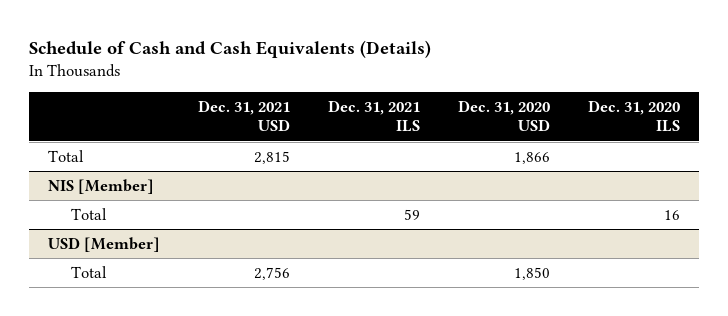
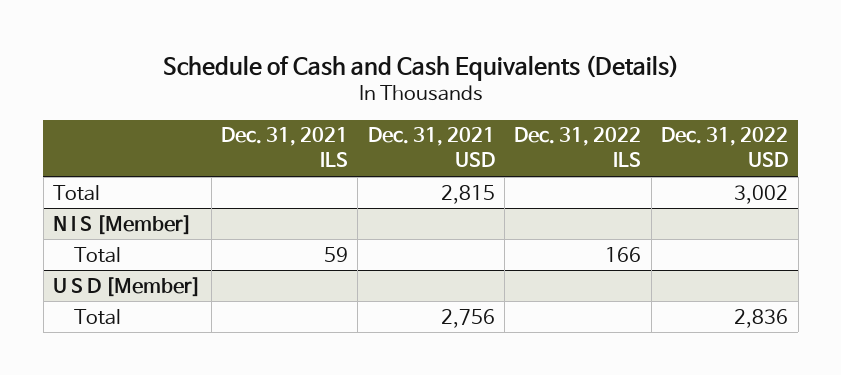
[458,100,551,132] Dec. 31, 2020 USD -> none
[588,100,681,133] Dec. 31, 2020 ILS -> none
none -> [514,127,642,168] Dec. 31, 2022 ILS
none -> [661,127,789,168] Dec. 31, 2022 USD
[47,178,154,194] NIS [Member] -> [53,214,193,235] N I S [Member]
[47,236,160,252] USD [Member] -> [53,276,202,297] U S D [Member]

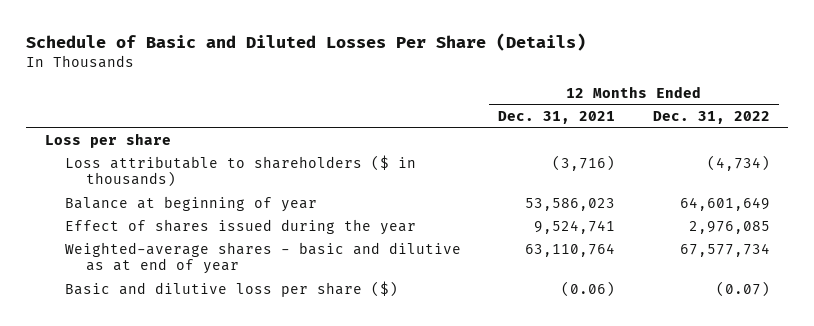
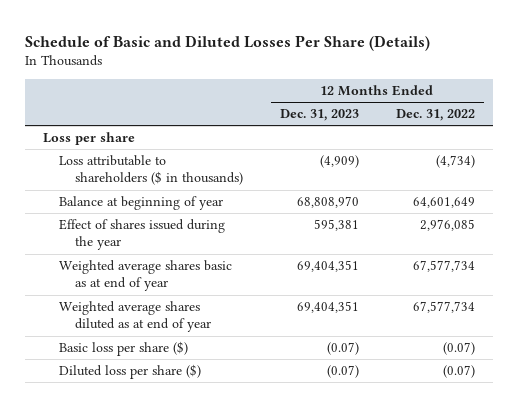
[498,110,616,124] Dec. 31, 2021 -> none
none -> [279,109,359,122] Dec. 31, 2023
[65,241,462,275] Weighted-average shares - basic and dilutive as at end of year -> [59,260,233,292] Weighted average shares basic as at end of year
none -> [59,301,211,333] Weighted average shares diluted as at end of year
[65,280,399,297] Basic and dilutive loss per share ($) -> [59,341,189,357] Basic loss per share ($)
none -> [59,364,202,380] Diluted loss per share ($)

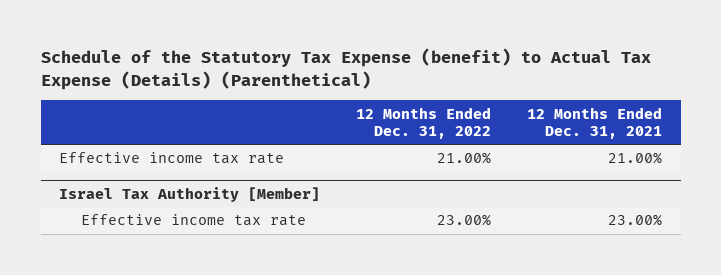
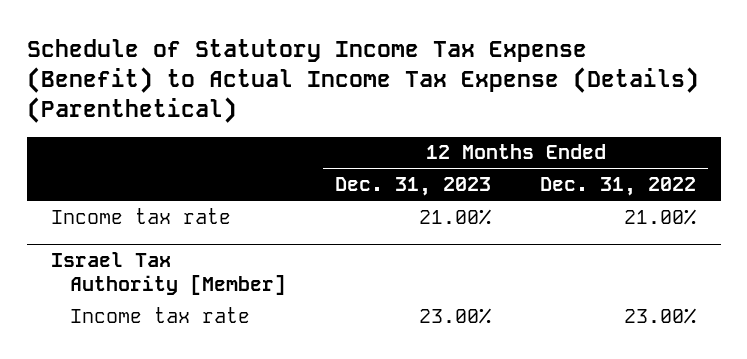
[40,48,651,90] Schedule of the Statutory Tax Expense (benefit) to Actual Tax Expense (Details) (Parenthetical) -> [26,38,699,124] Schedule of Statutory Income Tax Expense (Benefit) to Actual Income Tax Expense (Details) (Parenthetical)
[527,106,663,139] 12 Months Ended Dec. 31, 2021 -> none
none -> [335,177,492,197] Dec. 31, 2023
[59,152,285,165] Effective income tax rate -> [51,207,232,224] Income tax rate
[81,214,307,227] Effective income tax rate -> [70,306,251,323] Income tax rate

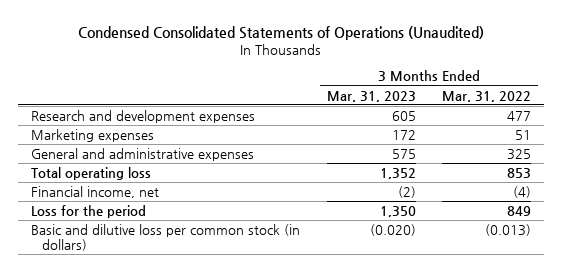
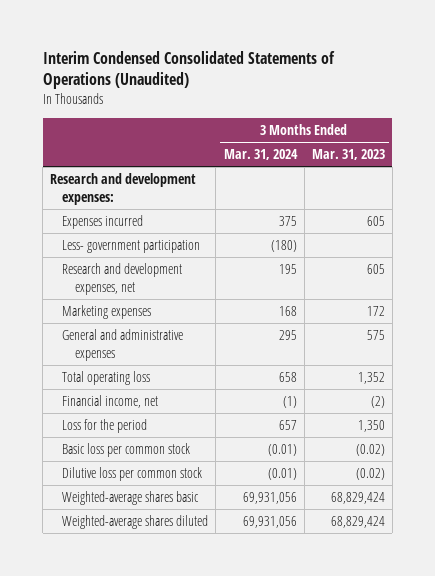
[78,26,485,41] Condensed Consolidated Statements of Operations (Unaudited) -> [42,51,335,90] Interim Condensed Consolidated Statements of Operations (Unaudited)
[442,90,532,102] Mar. 31, 2022 -> none
none -> [223,149,298,161] Mar. 31, 2024
none -> [50,173,197,205] Research and development expenses:
none -> [62,215,144,230] Expenses incurred
none -> [62,240,201,254] Less- government participation
[31,109,256,123] Research and development expenses -> [62,263,183,295] Research and development expenses, net
[31,223,301,252] Basic and dilutive loss per common stock (in dollars) -> [62,443,191,458] Basic loss per common stock
[369,223,416,236] (0.020) -> [355,444,385,457] (0.02)
none -> [62,467,203,482] Dilutive loss per common stock
none -> [62,491,200,506] Weighted-average shares basic
none -> [62,515,209,530] Weighted-average shares diluted

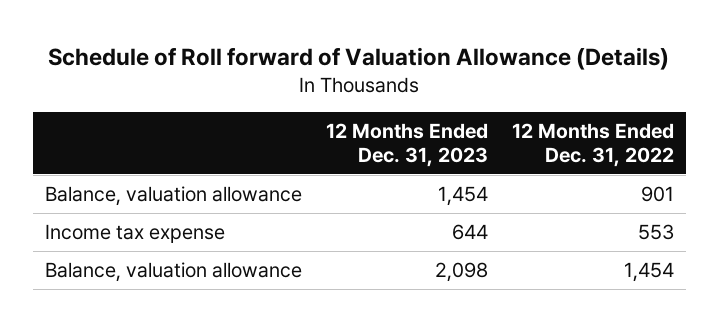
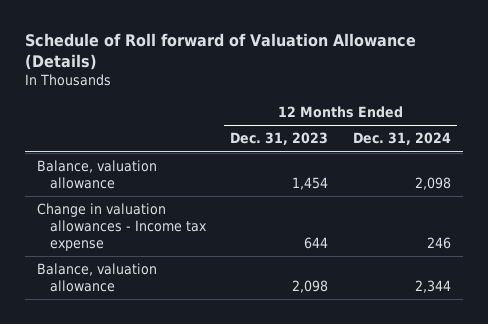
[511,123,674,167] 12 Months Ended Dec. 31, 2022 -> none
none -> [352,132,451,146] Dec. 31, 2024
[45,224,226,244] Income tax expense -> [37,203,207,251] Change in valuation allowances - Income tax expense

